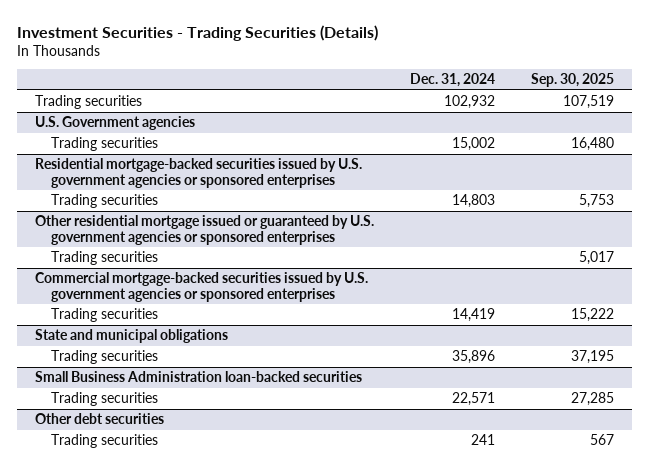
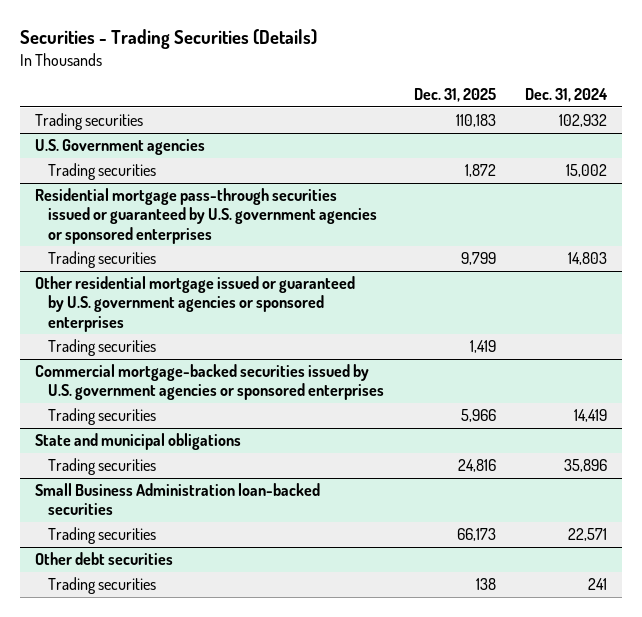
[16,24,378,41] Investment Securities - Trading Securities (Details) -> [19,29,317,50] Securities - Trading Securities (Details)
[530,73,614,88] Sep. 30, 2025 -> none
none -> [413,88,496,103] Dec. 31, 2025
[34,158,362,188] Residential mortgage-backed securities issued by U.S. government agencies or sponsored enterprises -> [34,188,377,244] Residential mortgage pass-through securities issued or guaranteed by U.S. government agencies or sponsored enterprises

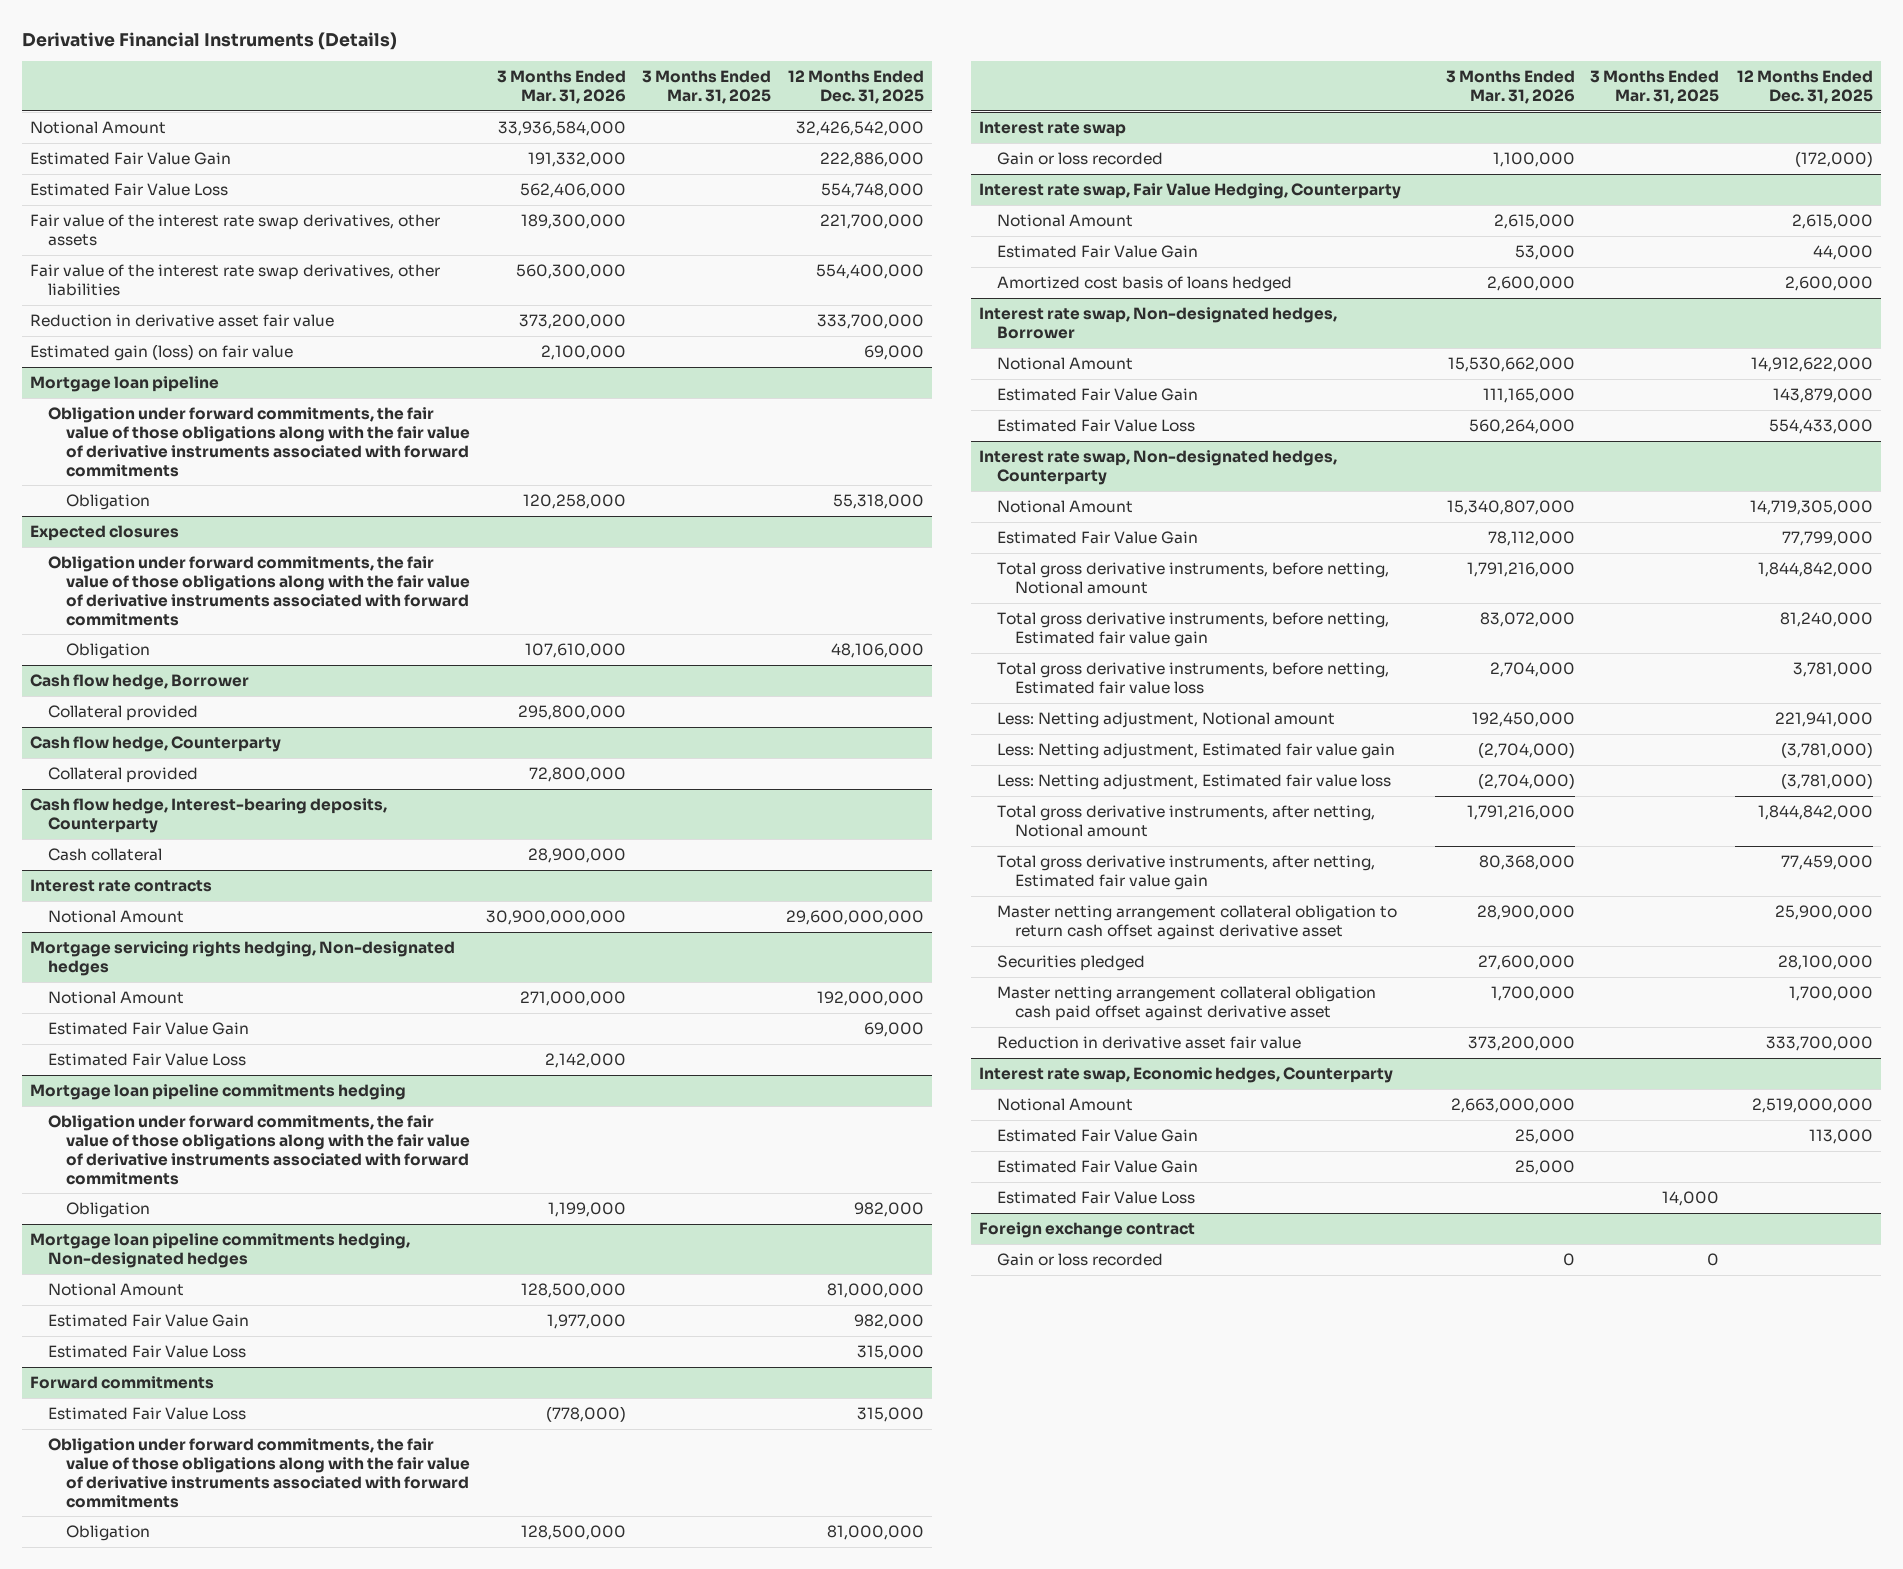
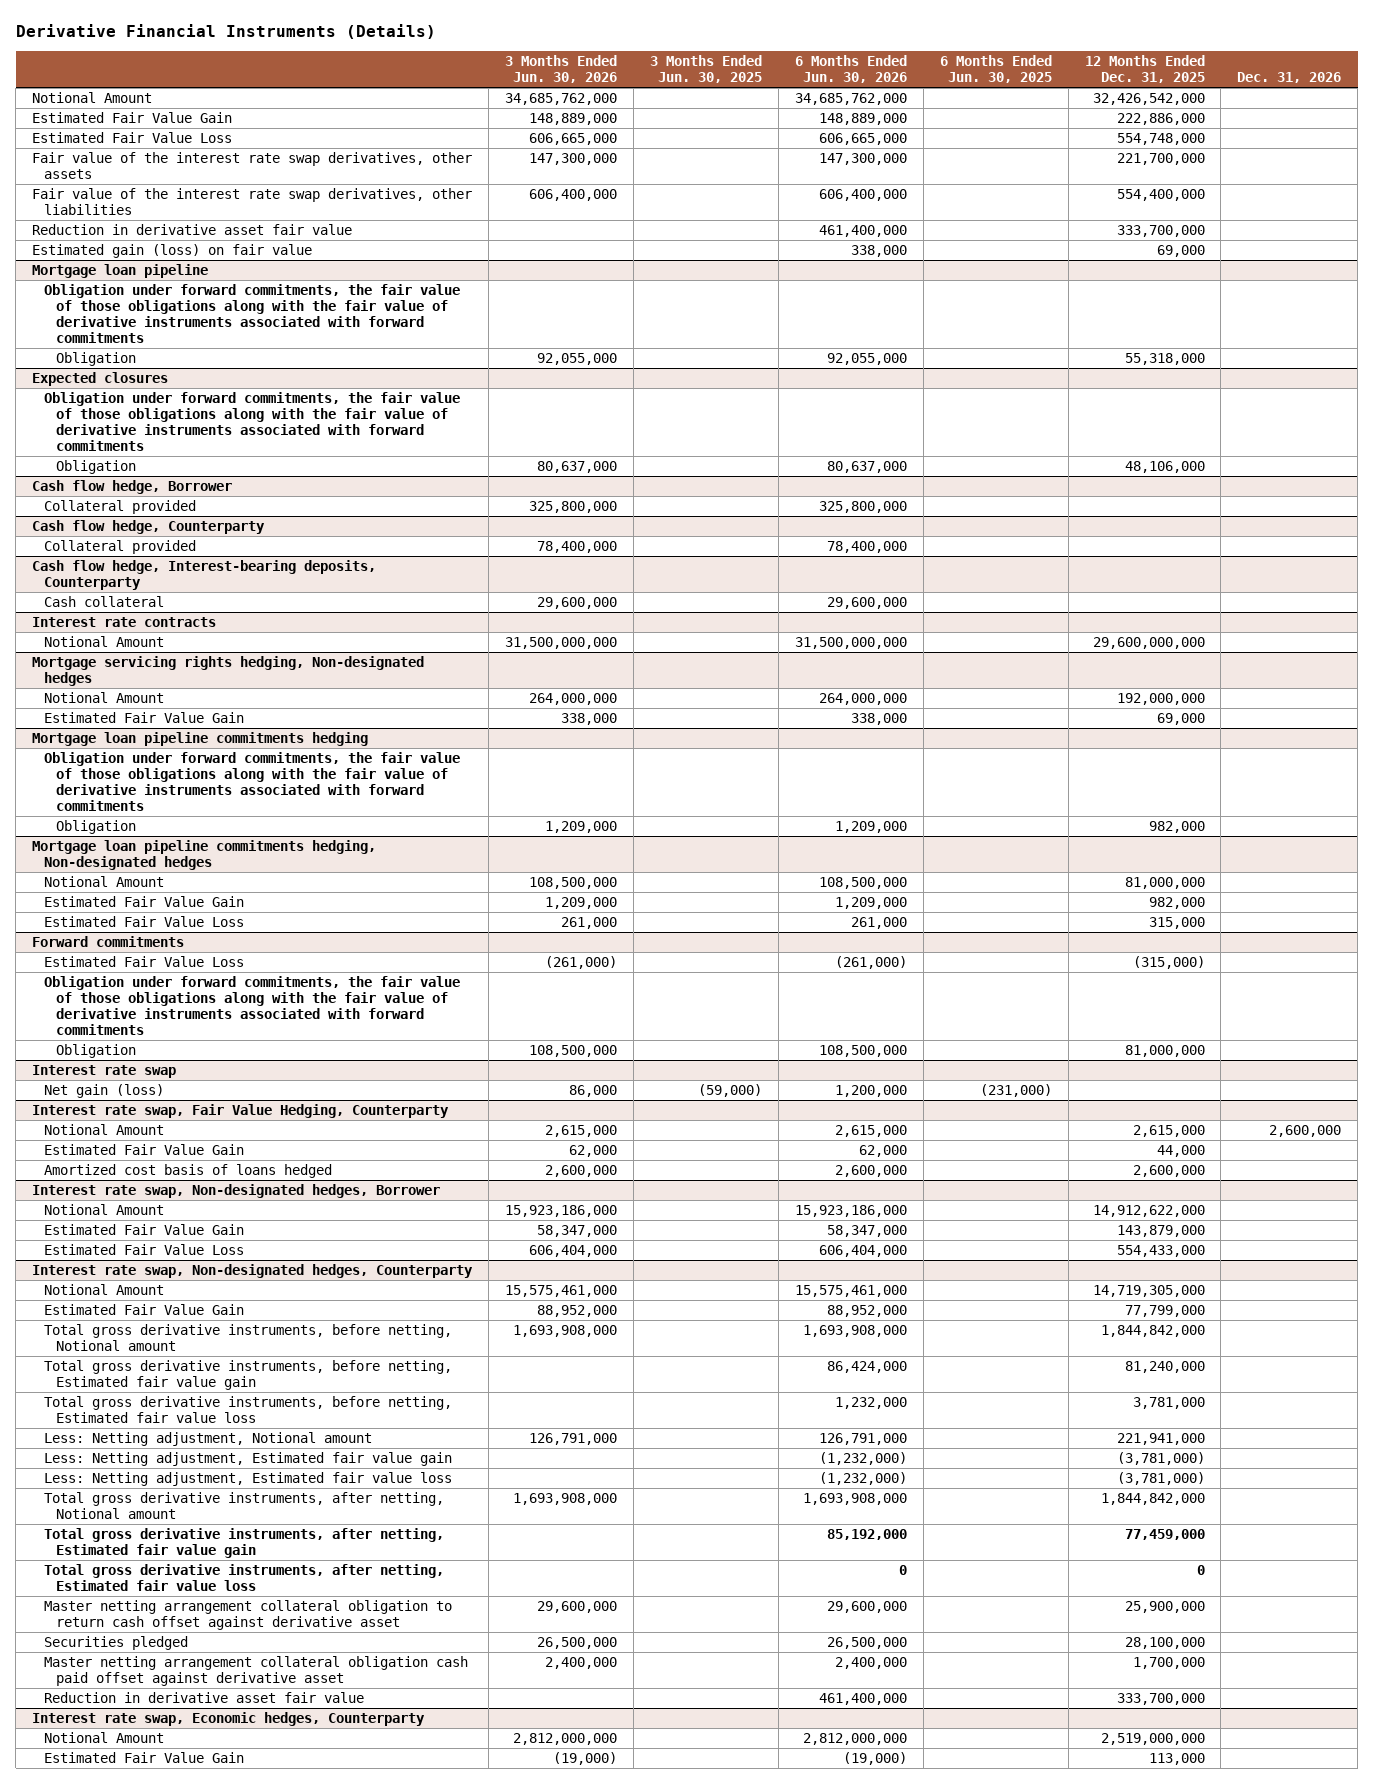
[496,70,626,105] 3 Months Ended Mar. 31, 2026 -> none
[641,70,771,105] 3 Months Ended Mar. 31, 2025 -> none
none -> [505,55,618,84] 3 Months Ended Jun. 30, 2026
none -> [649,55,762,84] 3 Months Ended Jun. 30, 2025
none -> [794,55,907,84] 6 Months Ended Jun. 30, 2026
none -> [939,55,1052,84] 6 Months Ended Jun. 30, 2025
none -> [1237,72,1342,84] Dec. 31, 2026
[48,1052,247,1066] Estimated Fair Value Loss -> none
[857,1406,925,1422] 315,000 -> [1132,956,1205,970] (315,000)
[996,151,1163,165] Gain or loss recorded -> none
none -> [44,1084,165,1099] Net gain (loss)
none -> [44,1564,445,1592] Total gross derivative instruments, after netting, Estimated fair value loss
[996,1159,1198,1173] Estimated Fair Value Gain -> none
[996,1190,1195,1204] Estimated Fair Value Loss -> none
[978,1221,1195,1238] Foreign exchange contract -> none
[996,1252,1163,1266] Gain or loss recorded -> none

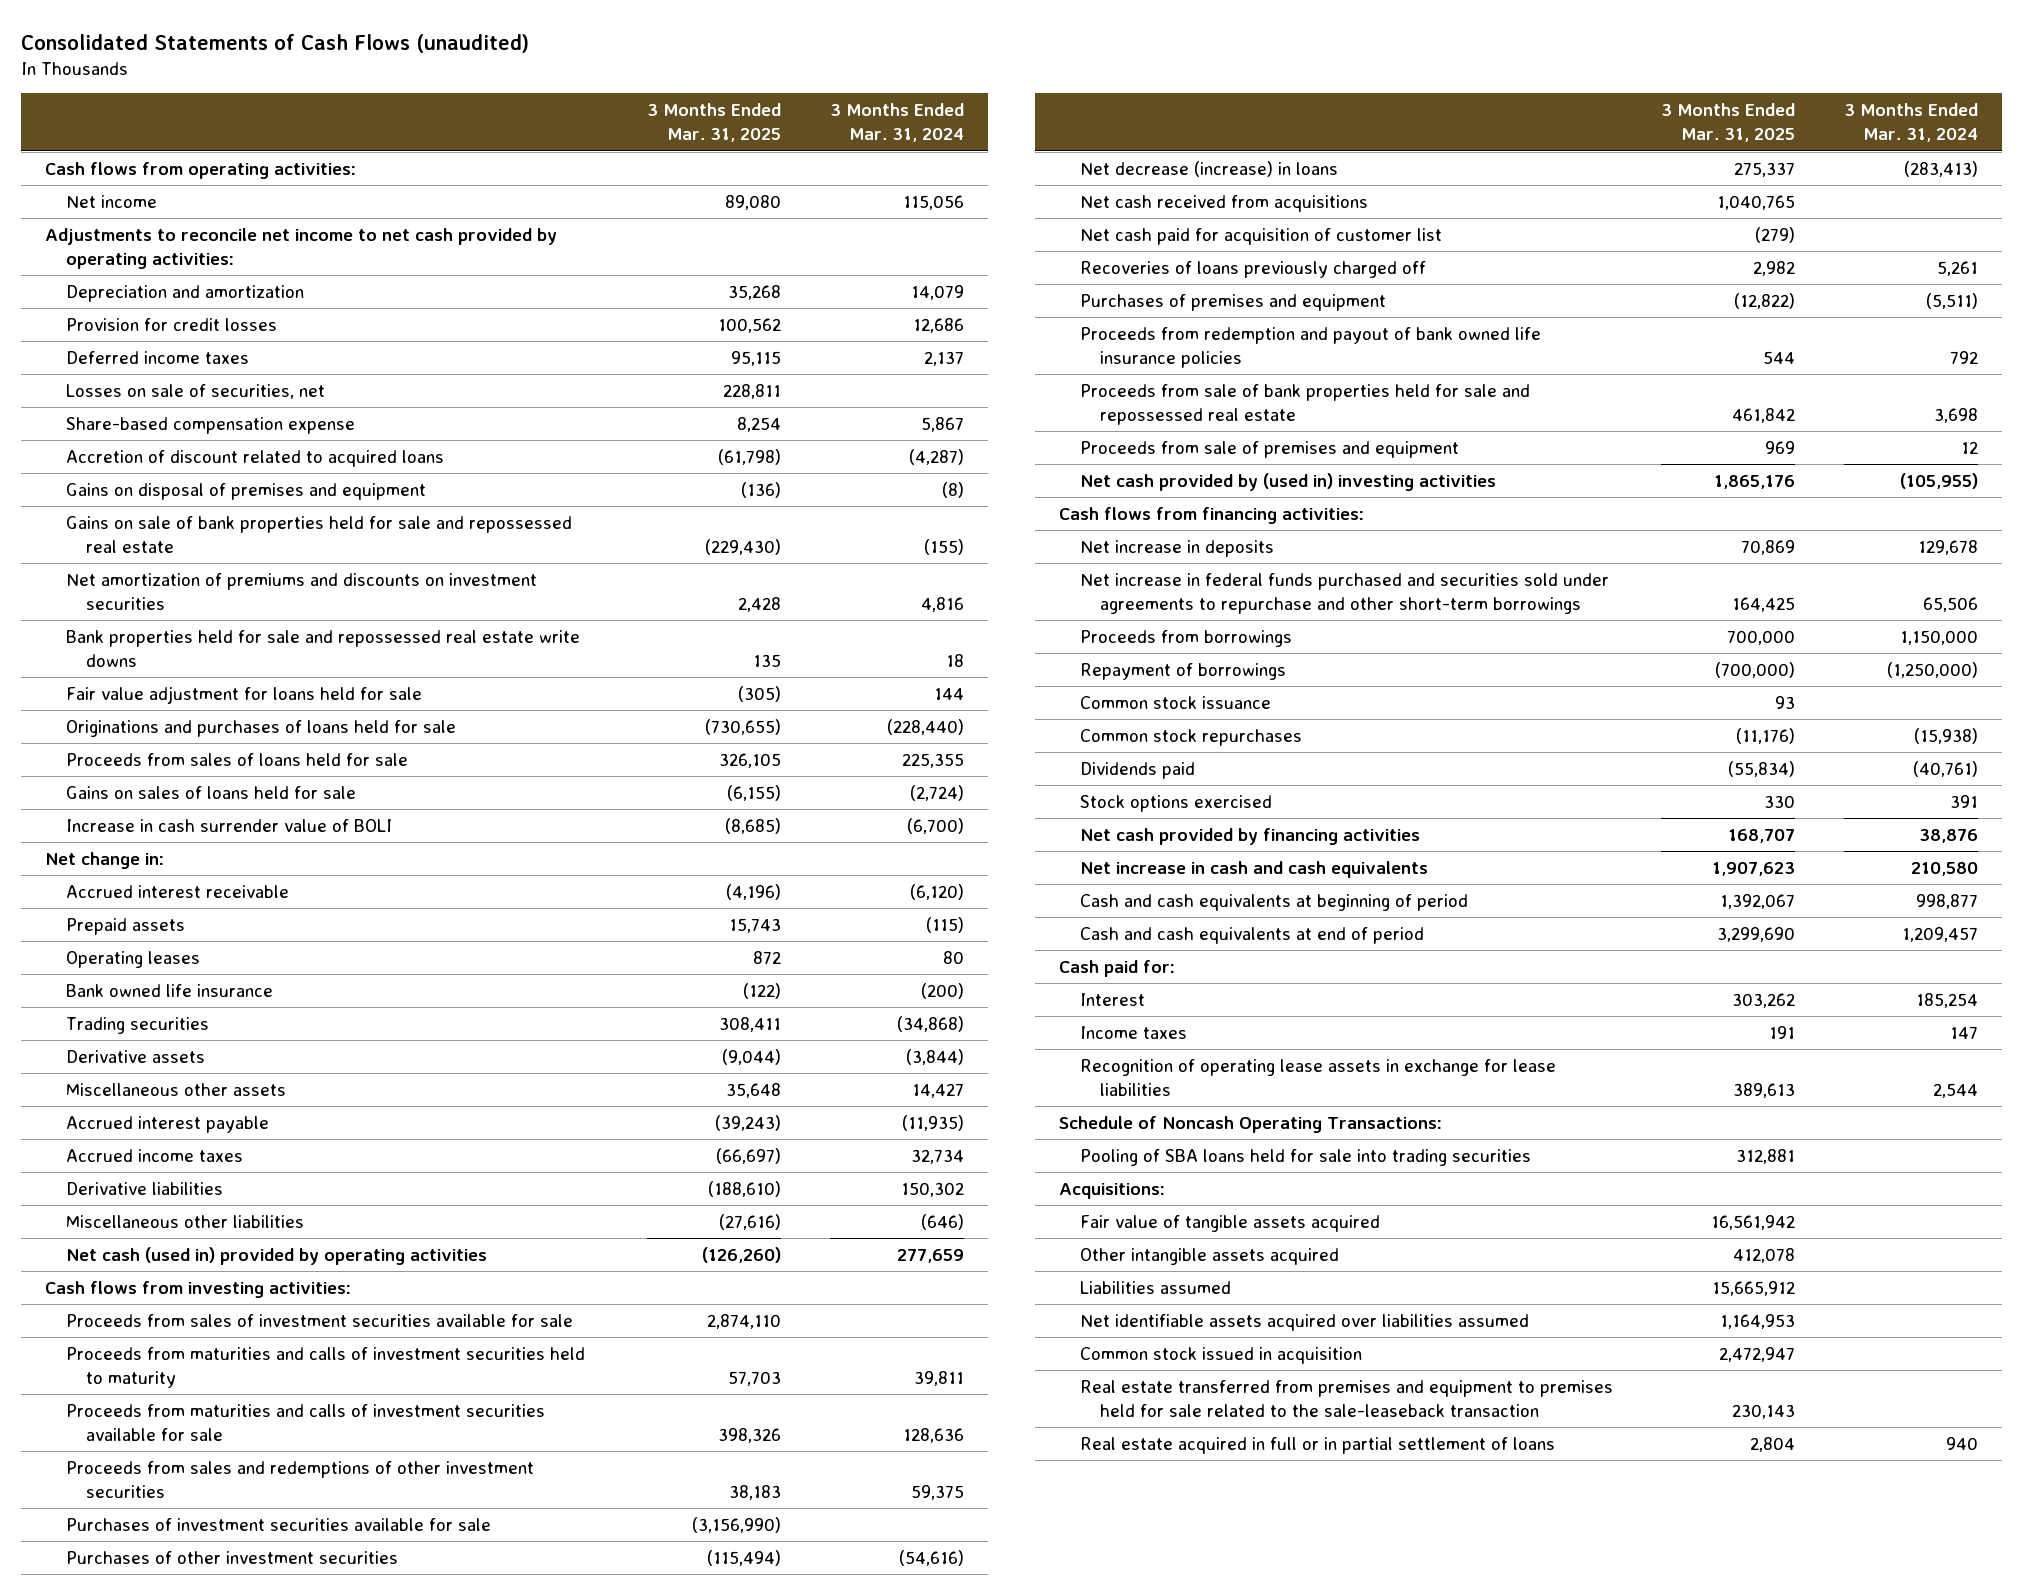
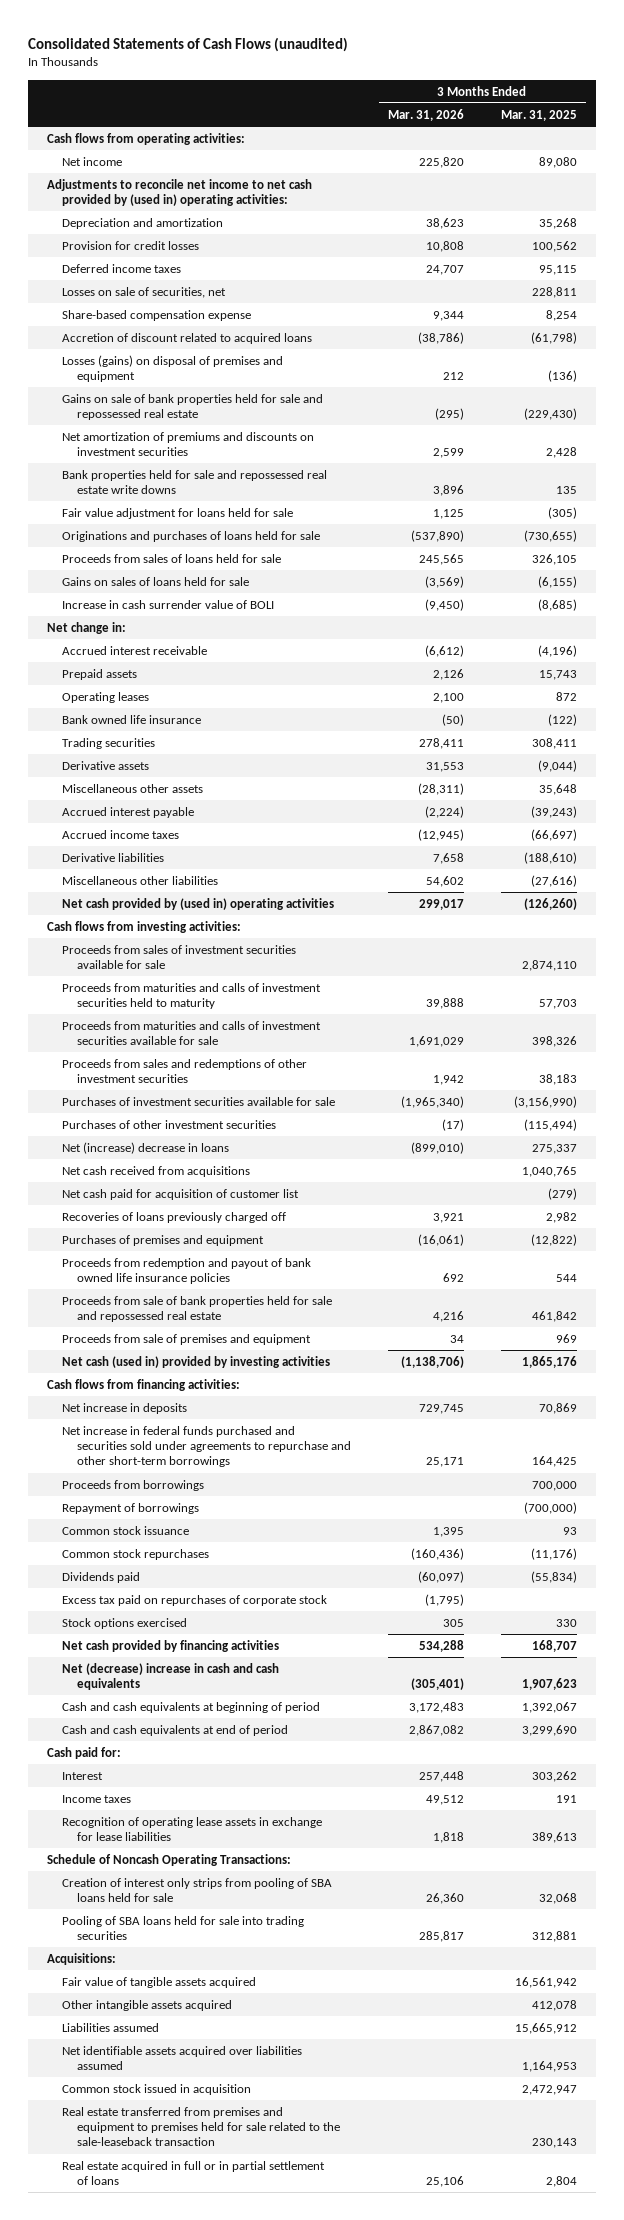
[829,103,964,143] 3 Months Ended Mar. 31, 2024 -> none
none -> [387,108,464,121] Mar. 31, 2026
[44,227,557,269] Adjustments to reconcile net income to net cash provided by operating activities: -> [46,178,312,207] Adjustments to reconcile net income to net cash provided by (used in) operating activities:
[65,482,426,500] Gains on disposal of premises and equipment -> [61,354,283,383] Losses (gains) on disposal of premises and equipment
[65,1246,487,1265] Net cash (used in) provided by operating activities -> [61,897,334,910] Net cash provided by (used in) operating activities
[1079,160,1338,177] Net decrease (increase) in loans -> [61,1141,229,1154] Net (increase) decrease in loans
[1079,472,1496,491] Net cash provided by (used in) investing activities -> [61,1355,330,1368] Net cash (used in) provided by investing activities
none -> [61,1594,327,1606] Excess tax paid on repurchases of corporate stock
[1079,860,1428,878] Net increase in cash and cash equivalents -> [61,1662,279,1691] Net (decrease) increase in cash and cash equivalents
none -> [61,1877,332,1903] Creation of interest only strips from pooling of SBA loans held for sale

